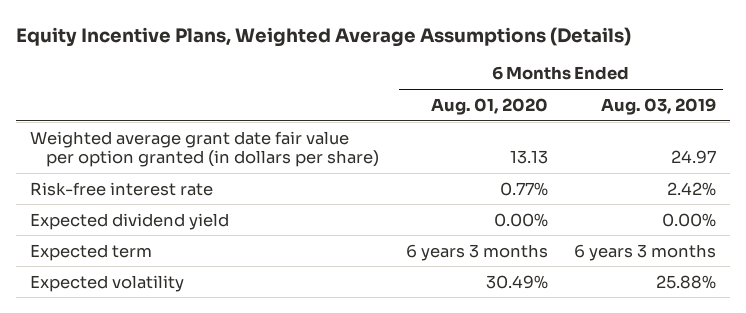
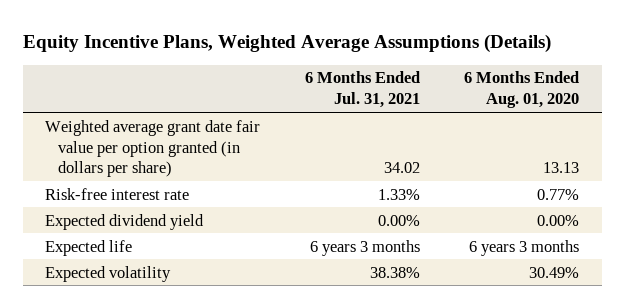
[601,97,717,115] Aug. 03, 2019 -> none
none -> [304,71,420,109] 6 Months Ended Jul. 31, 2021
[29,243,152,261] Expected term -> [44,239,132,256] Expected life

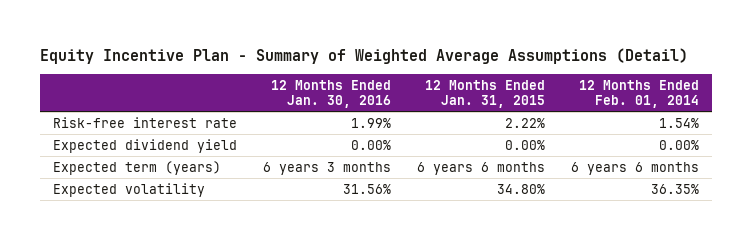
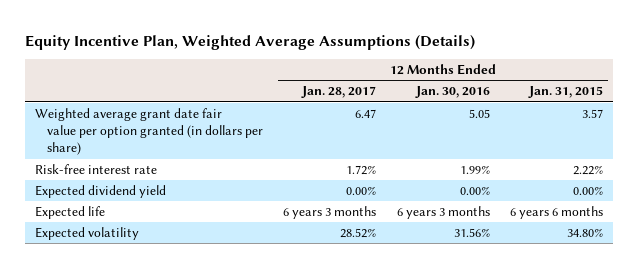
[40,47,689,64] Equity Incentive Plan - Summary of Weighted Average Assumptions (Detail) -> [25,34,476,50] Equity Incentive Plan, Weighted Average Assumptions (Details)
[578,79,699,109] 12 Months Ended Feb. 01, 2014 -> none
none -> [301,86,377,99] Jan. 28, 2017
none -> [35,108,263,156] Weighted average grant date fair value per option granted (in dollars per share)
[53,160,222,175] Expected term (years) -> [35,206,106,220] Expected life

